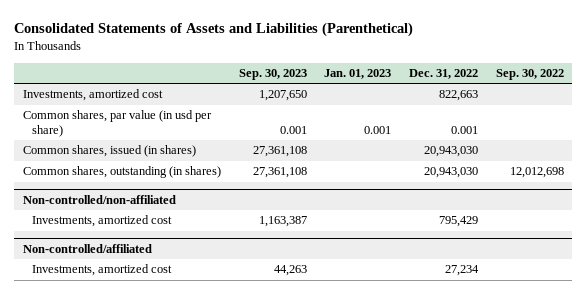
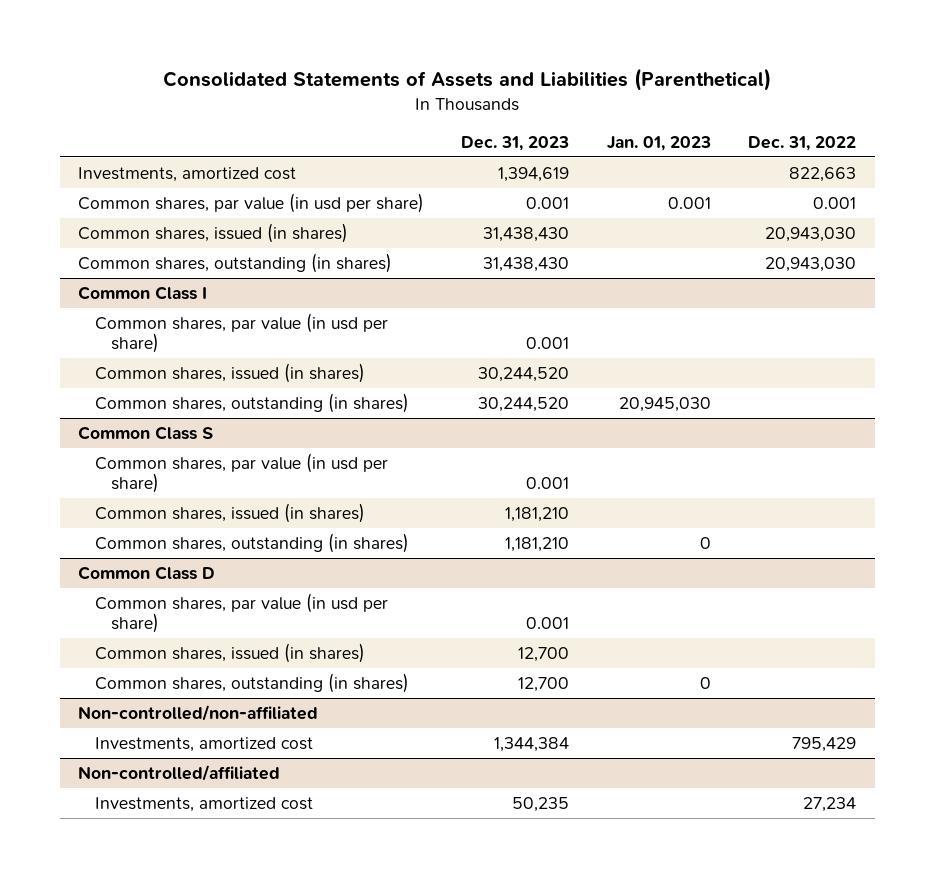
[238,69,307,81] Sep. 30, 2023 -> none
[495,69,564,81] Sep. 30, 2022 -> none
none -> [461,135,570,151] Dec. 31, 2023
none -> [78,285,208,300] Common Class I
none -> [94,312,388,353] Common shares, par value (in usd per share)
none -> [94,362,365,383] Common shares, issued (in shares)
none -> [94,392,409,413] Common shares, outstanding (in shares)
none -> [78,425,214,440] Common Class S
none -> [94,452,388,493] Common shares, par value (in usd per share)
none -> [94,502,365,523] Common shares, issued (in shares)
none -> [94,532,409,553] Common shares, outstanding (in shares)
none -> [78,565,216,580] Common Class D
none -> [94,592,388,633] Common shares, par value (in usd per share)
none -> [94,642,365,663] Common shares, issued (in shares)
none -> [94,672,409,693] Common shares, outstanding (in shares)

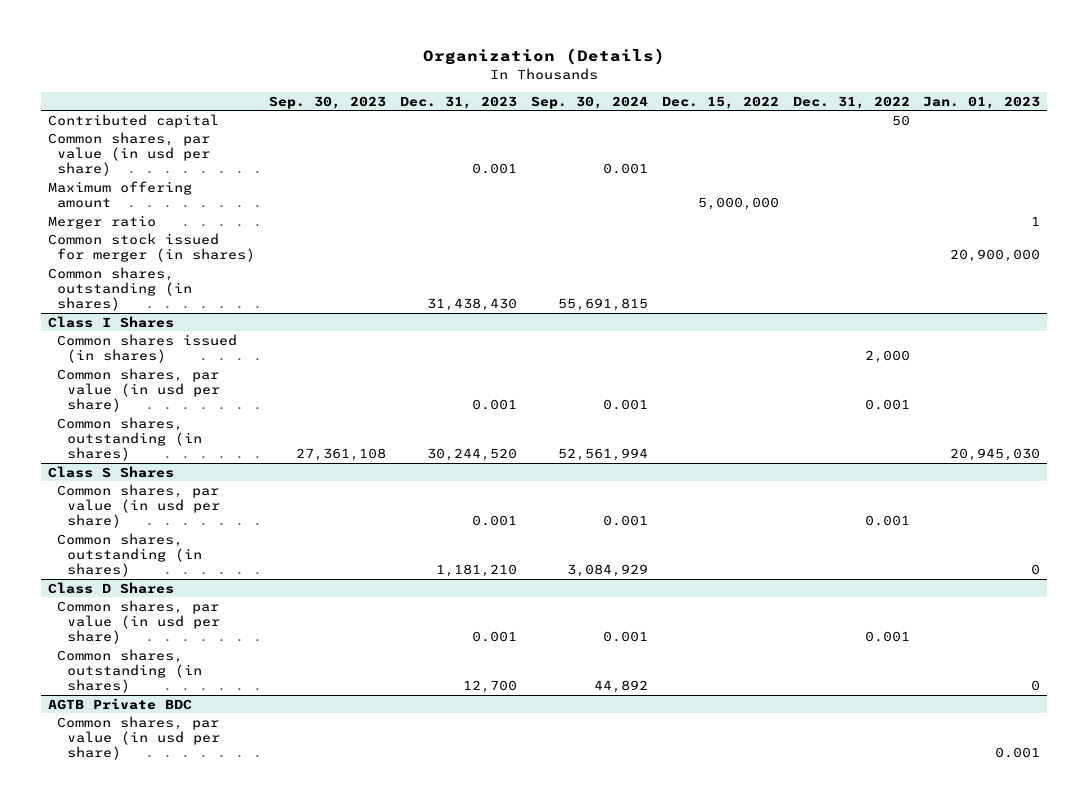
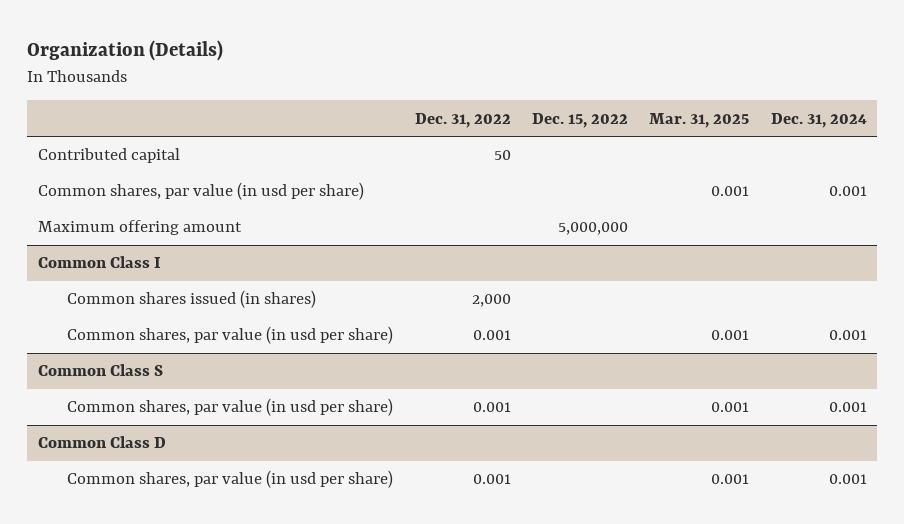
[269,95,387,109] Sep. 30, 2023 -> none
[399,95,517,109] Dec. 31, 2023 -> none
[530,95,648,109] Sep. 30, 2024 -> none
[923,95,1041,109] Jan. 01, 2023 -> none
none -> [649,112,750,128] Mar. 31, 2025
none -> [770,112,867,128] Dec. 31, 2024
[47,214,156,229] Merger ratio -> none
[47,232,256,262] Common stock issued for merger (in shares) -> none
[47,266,193,312] Common shares, outstanding (in shares) -> none
[47,315,174,328] Class I Shares -> [37,256,161,269] Common Class I
[57,416,202,462] Common shares, outstanding (in shares) -> none
[47,465,174,478] Class S Shares -> [37,364,163,377] Common Class S
[57,532,202,578] Common shares, outstanding (in shares) -> none
[47,581,174,594] Class D Shares -> [37,436,166,449] Common Class D
[57,648,202,694] Common shares, outstanding (in shares) -> none
[47,697,192,710] AGTB Private BDC -> none
[57,715,220,761] Common shares, par value (in usd per share) -> none

